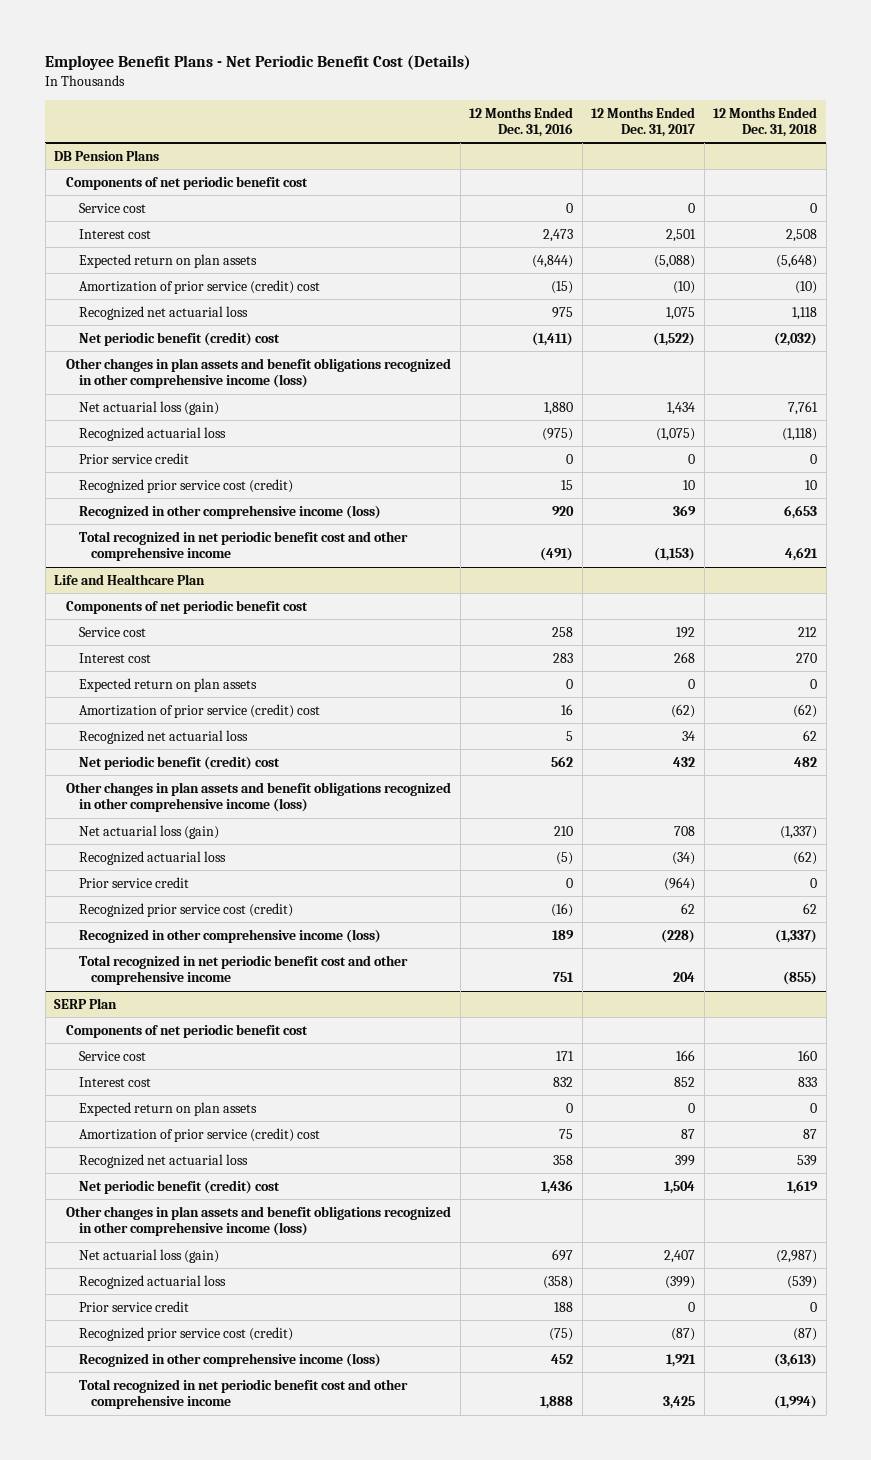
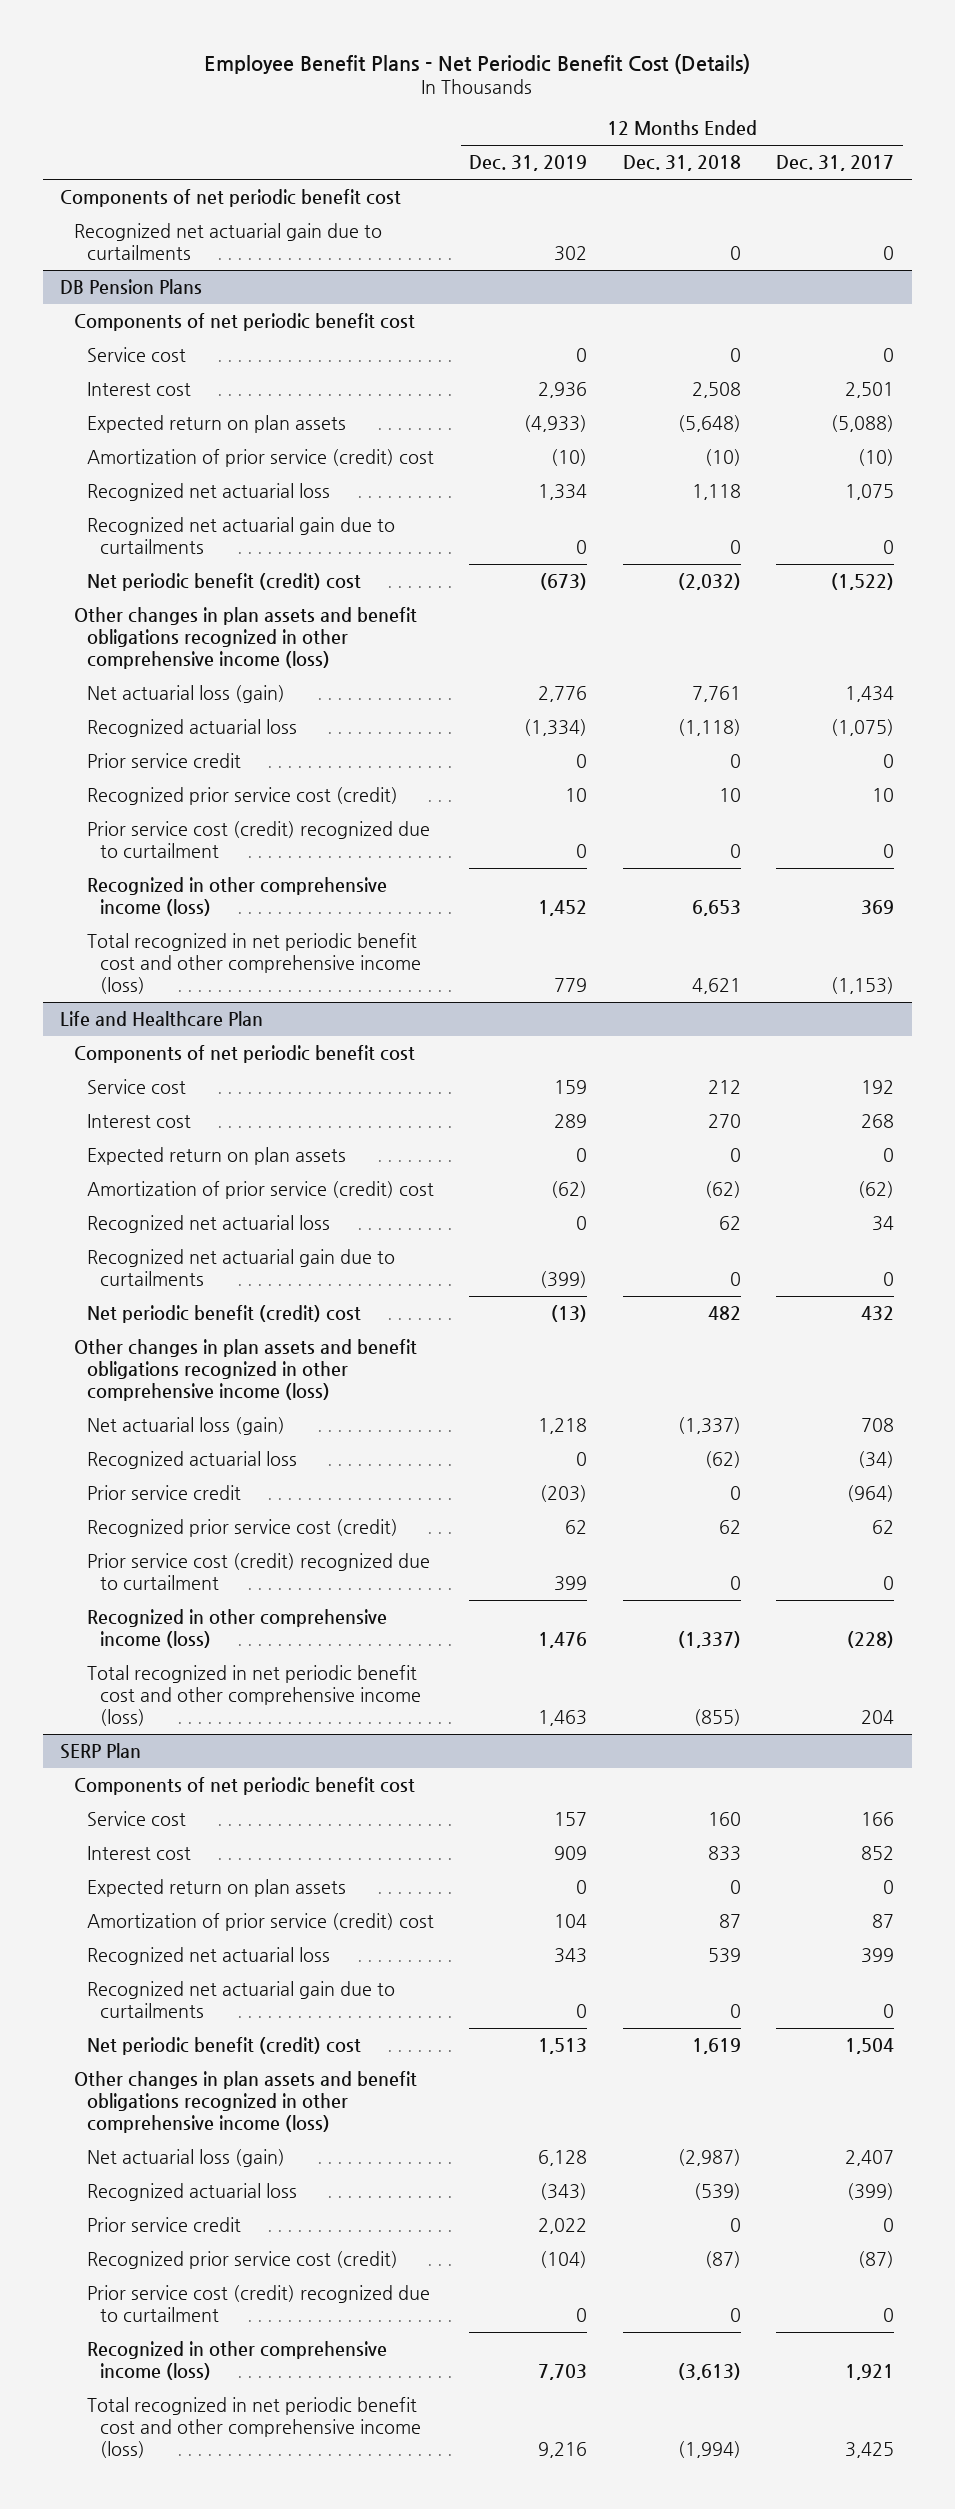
[469,106,574,138] 12 Months Ended Dec. 31, 2016 -> none
none -> [469,155,588,172] Dec. 31, 2019
none -> [60,189,402,208] Components of net periodic benefit cost
none -> [73,223,382,261] Recognized net actuarial gain due to curtailments
none -> [87,517,396,555] Recognized net actuarial gain due to curtailments
none -> [87,821,431,859] Prior service cost (credit) recognized due to curtailment
[78,530,408,562] Total recognized in net periodic benefit cost and other comprehensive income -> [87,933,422,994] Total recognized in net periodic benefit cost and other comprehensive income (loss)
none -> [87,1249,396,1287] Recognized net actuarial gain due to curtailments
none -> [87,1553,431,1591] Prior service cost (credit) recognized due to curtailment
[78,954,408,986] Total recognized in net periodic benefit cost and other comprehensive income -> [87,1665,422,1726] Total recognized in net periodic benefit cost and other comprehensive income (loss)
none -> [87,1981,396,2019] Recognized net actuarial gain due to curtailments
none -> [87,2285,431,2323] Prior service cost (credit) recognized due to curtailment
[78,1378,408,1410] Total recognized in net periodic benefit cost and other comprehensive income -> [87,2397,422,2458] Total recognized in net periodic benefit cost and other comprehensive income (loss)

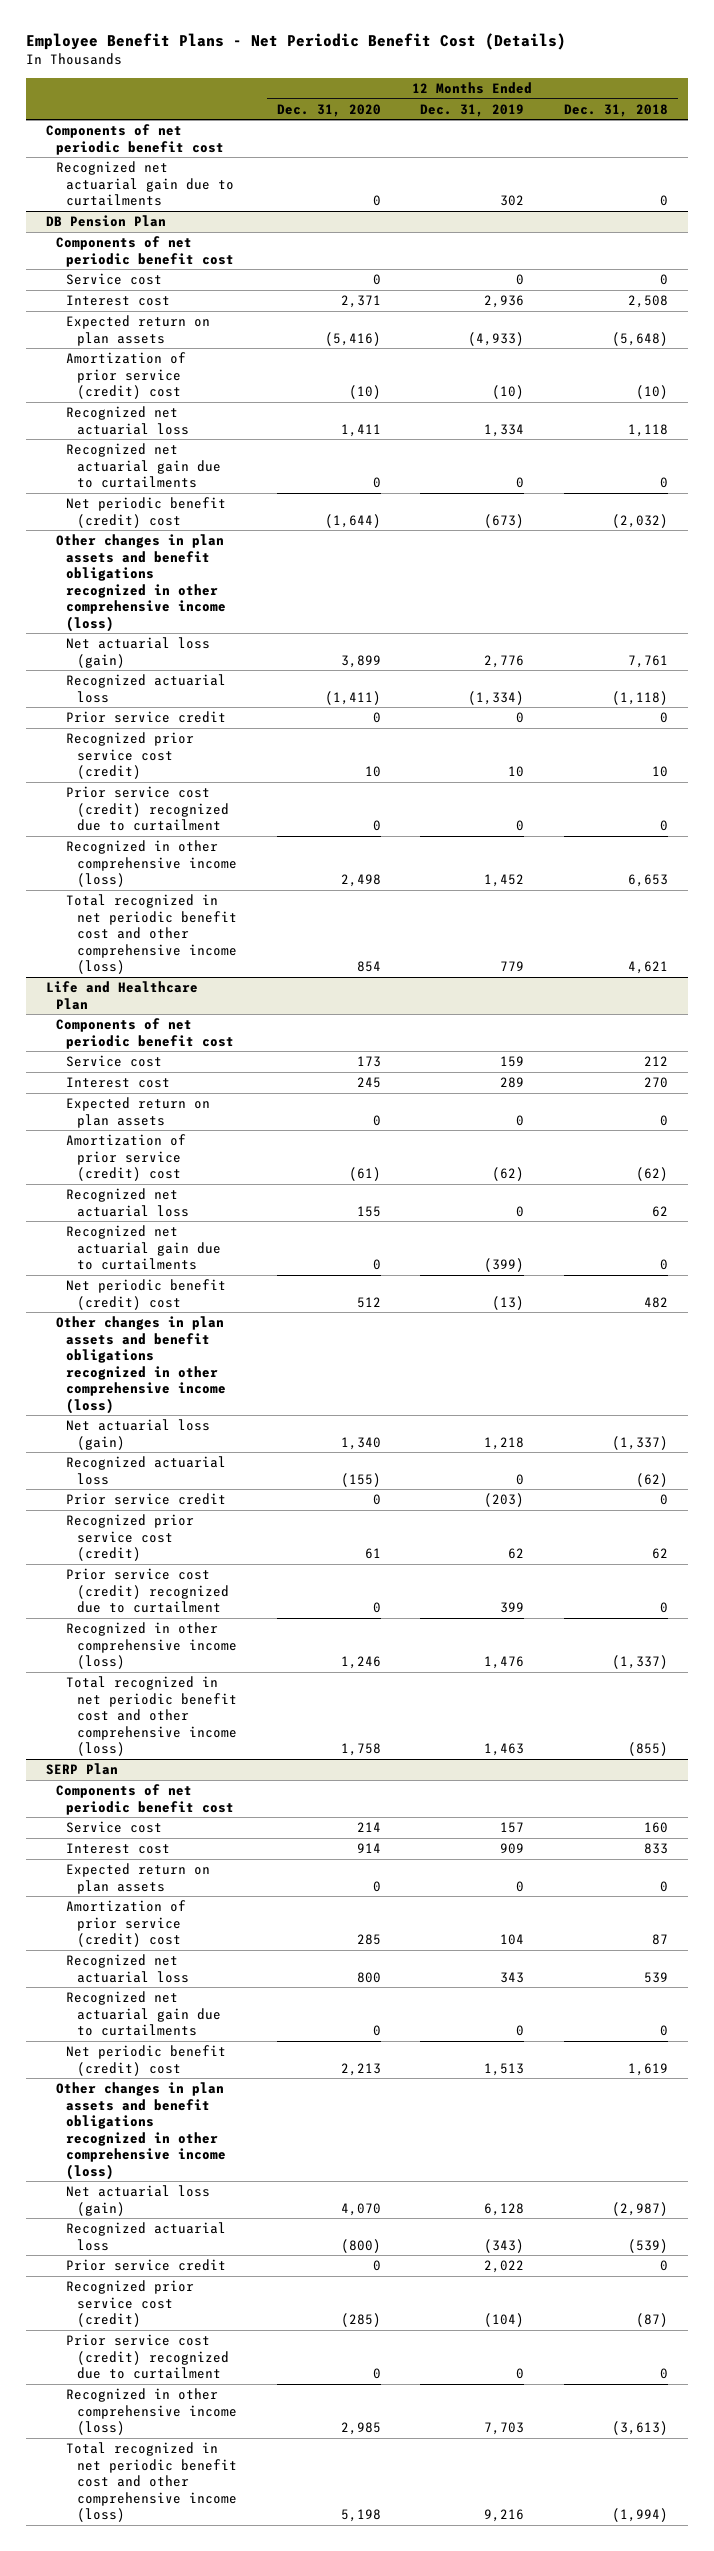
[776,155,895,172] Dec. 31, 2017 -> none
none -> [276,103,381,117] Dec. 31, 2020
[60,279,203,295] DB Pension Plans -> [45,215,166,228] DB Pension Plan

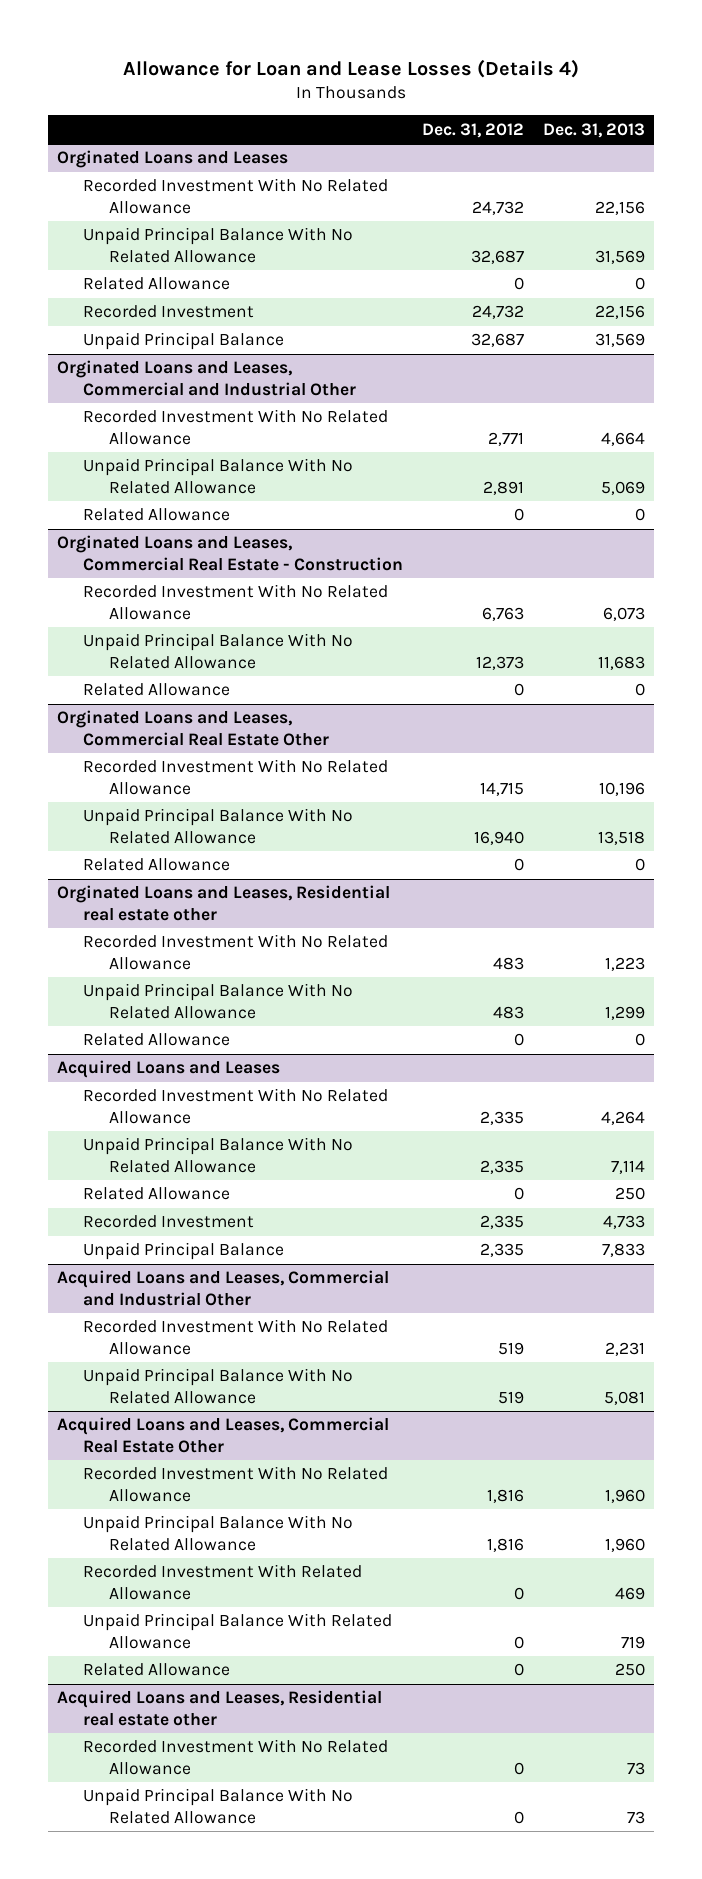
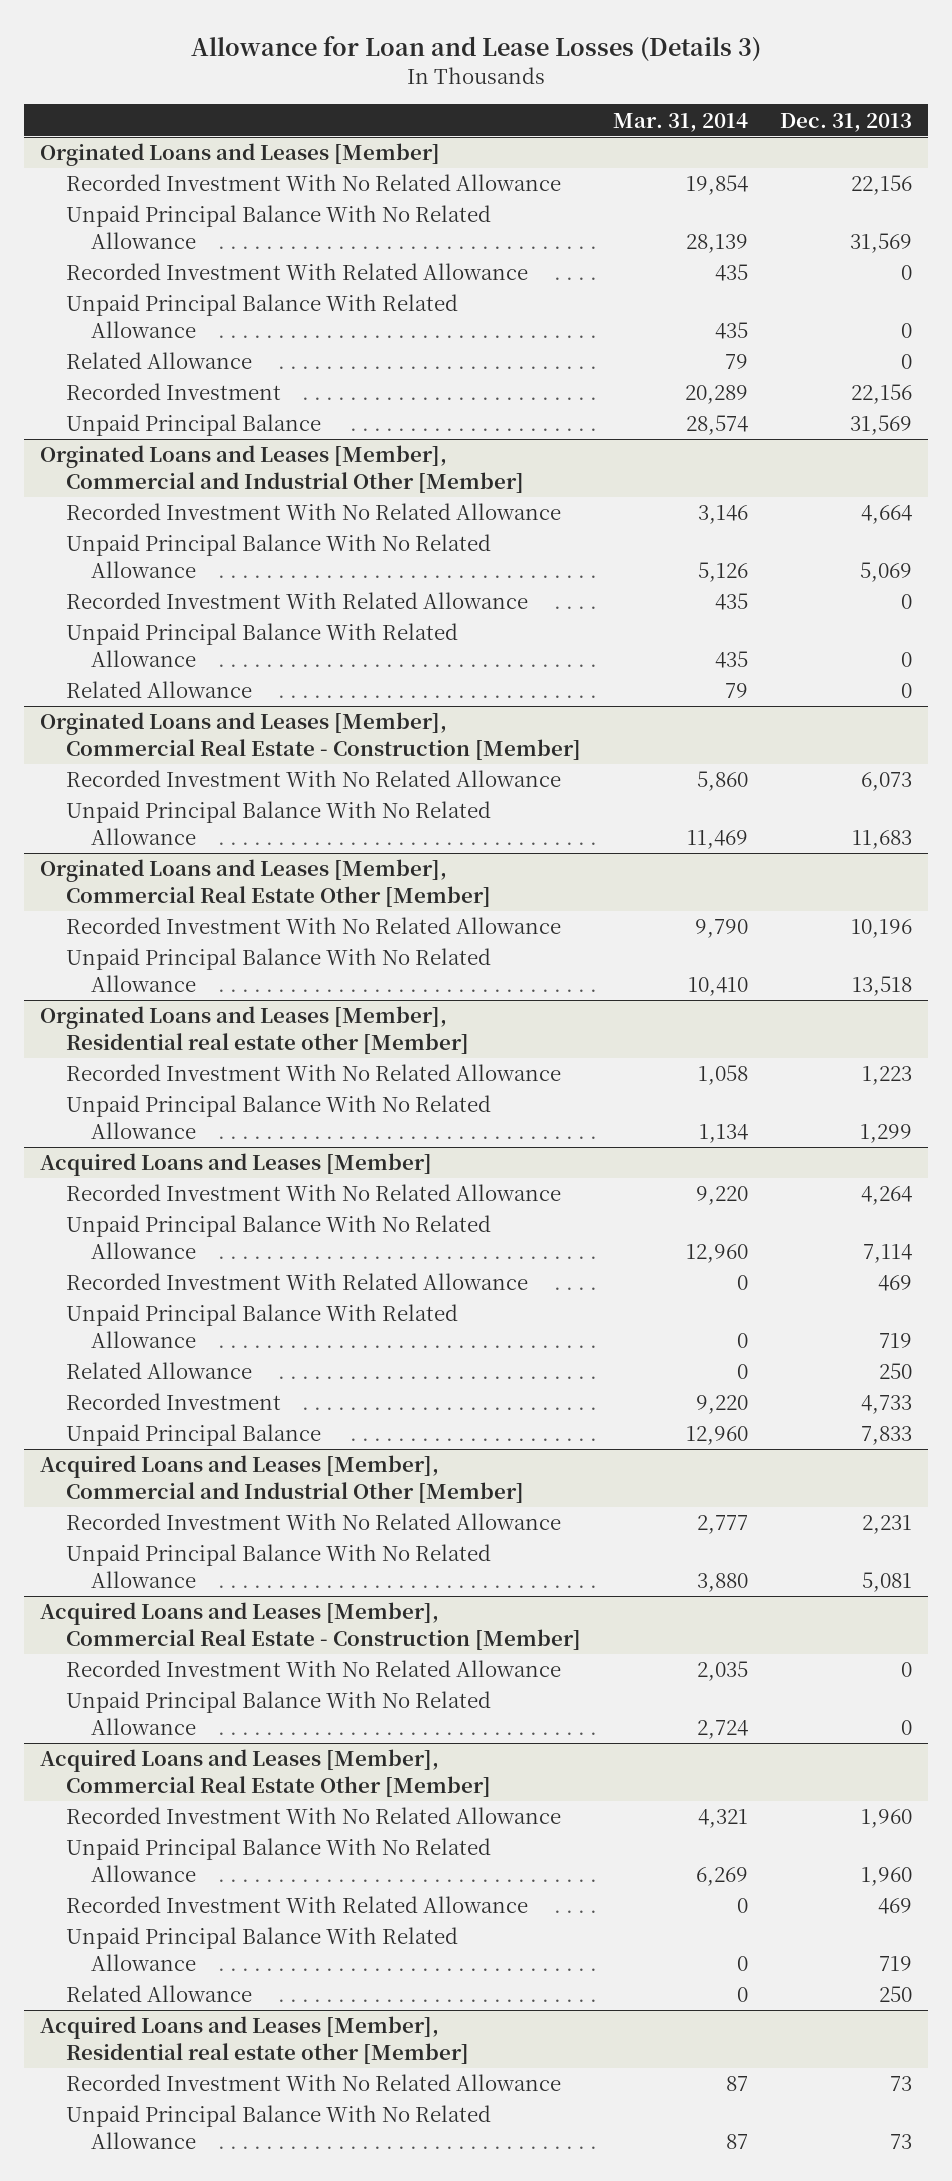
[122,58,579,78] Allowance for Loan and Lease Losses (Details 4) -> [191,36,762,62] Allowance for Loan and Lease Losses (Details 3)
[421,122,524,138] Dec. 31, 2012 -> none
none -> [612,112,748,132] Mar. 31, 2014
[56,150,288,169] Orginated Loans and Leases -> [40,143,441,167] Orginated Loans and Leases [Member]
none -> [65,263,528,281] Recorded Investment With Related Allowance
none -> [65,294,458,338] Unpaid Principal Balance With Related Allowance
[56,360,356,397] Orginated Loans and Leases, Commercial and Industrial Other -> [40,445,524,493] Orginated Loans and Leases [Member], Commercial and Industrial Other [Member]
none -> [65,592,528,610] Recorded Investment With Related Allowance
none -> [65,623,458,667] Unpaid Principal Balance With Related Allowance
[56,535,403,572] Orginated Loans and Leases, Commercial Real Estate - Construction -> [40,712,581,760] Orginated Loans and Leases [Member], Commercial Real Estate - Construction [Member]
[82,683,230,697] Related Allowance -> none
[56,710,329,747] Orginated Loans and Leases, Commercial Real Estate Other -> [40,859,491,907] Orginated Loans and Leases [Member], Commercial Real Estate Other [Member]
[82,858,230,872] Related Allowance -> none
[56,885,390,922] Orginated Loans and Leases, Residential real estate other -> [40,1006,469,1054] Orginated Loans and Leases [Member], Residential real estate other [Member]
[82,1033,230,1047] Related Allowance -> none
[56,1060,280,1079] Acquired Loans and Leases -> [40,1153,433,1177] Acquired Loans and Leases [Member]
none -> [65,1273,528,1291] Recorded Investment With Related Allowance
none -> [65,1304,458,1348] Unpaid Principal Balance With Related Allowance
[56,1270,389,1307] Acquired Loans and Leases, Commercial and Industrial Other -> [40,1455,524,1503] Acquired Loans and Leases [Member], Commercial and Industrial Other [Member]
none -> [40,1602,581,1650] Acquired Loans and Leases [Member], Commercial Real Estate - Construction [Member]
none -> [65,1660,561,1678] Recorded Investment With No Related Allowance
none -> [65,1691,491,1735] Unpaid Principal Balance With No Related Allowance
[56,1417,389,1454] Acquired Loans and Leases, Commercial Real Estate Other -> [40,1749,491,1797] Acquired Loans and Leases [Member], Commercial Real Estate Other [Member]
[56,1690,382,1727] Acquired Loans and Leases, Residential real estate other -> [40,2016,469,2064] Acquired Loans and Leases [Member], Residential real estate other [Member]

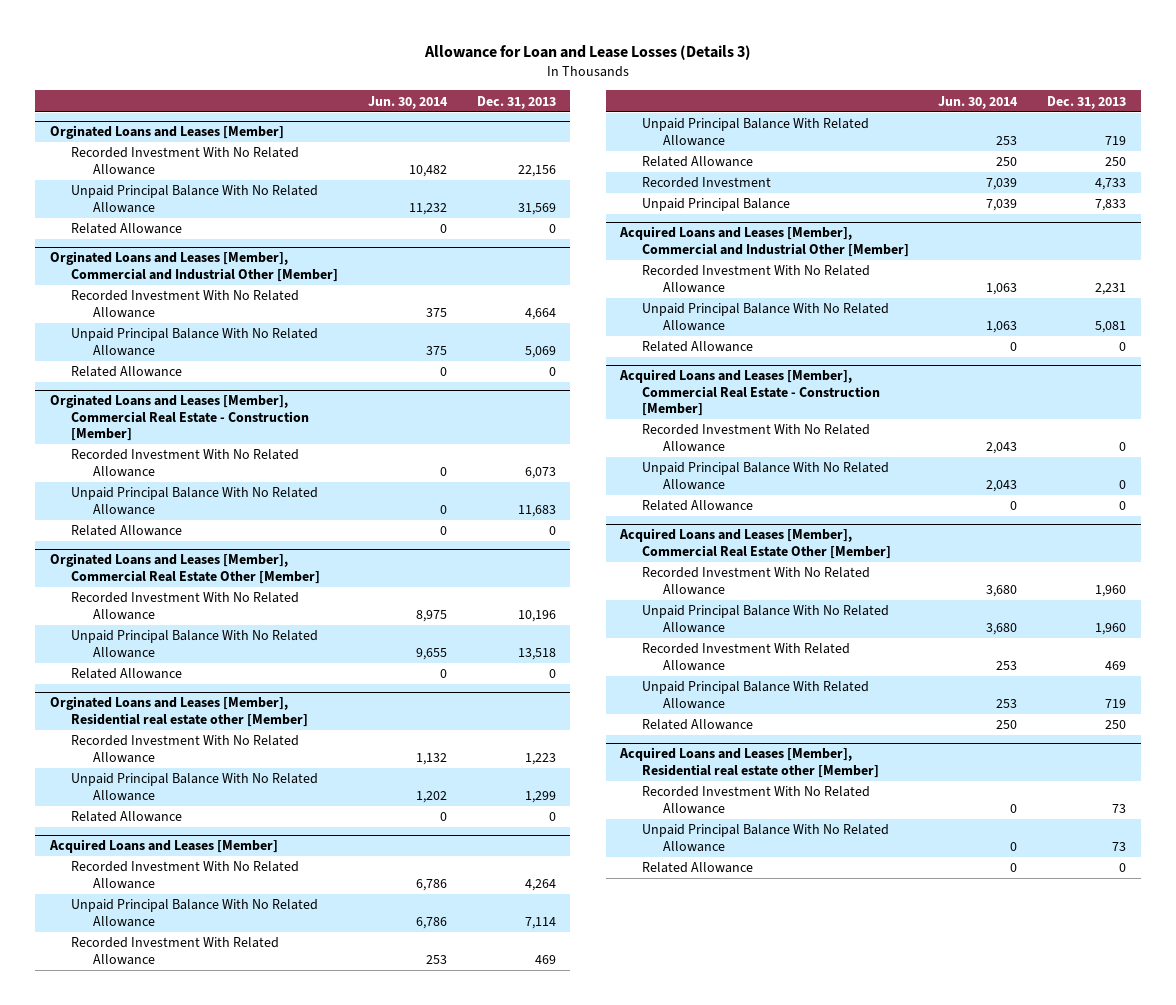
[612,112,748,132] Mar. 31, 2014 -> none
none -> [368,95,449,109] Jun. 30, 2014
[65,263,528,281] Recorded Investment With Related Allowance -> none
[65,294,458,338] Unpaid Principal Balance With Related Allowance -> none
[65,383,281,401] Recorded Investment -> none
[65,414,321,437] Unpaid Principal Balance -> none
[65,592,528,610] Recorded Investment With Related Allowance -> none
[65,623,458,667] Unpaid Principal Balance With Related Allowance -> none
none -> [71,525,183,537] Related Allowance
none -> [71,668,183,680] Related Allowance
none -> [71,811,183,823] Related Allowance
none -> [641,341,753,353] Related Allowance
none -> [641,500,753,512] Related Allowance
none -> [641,862,753,874] Related Allowance

